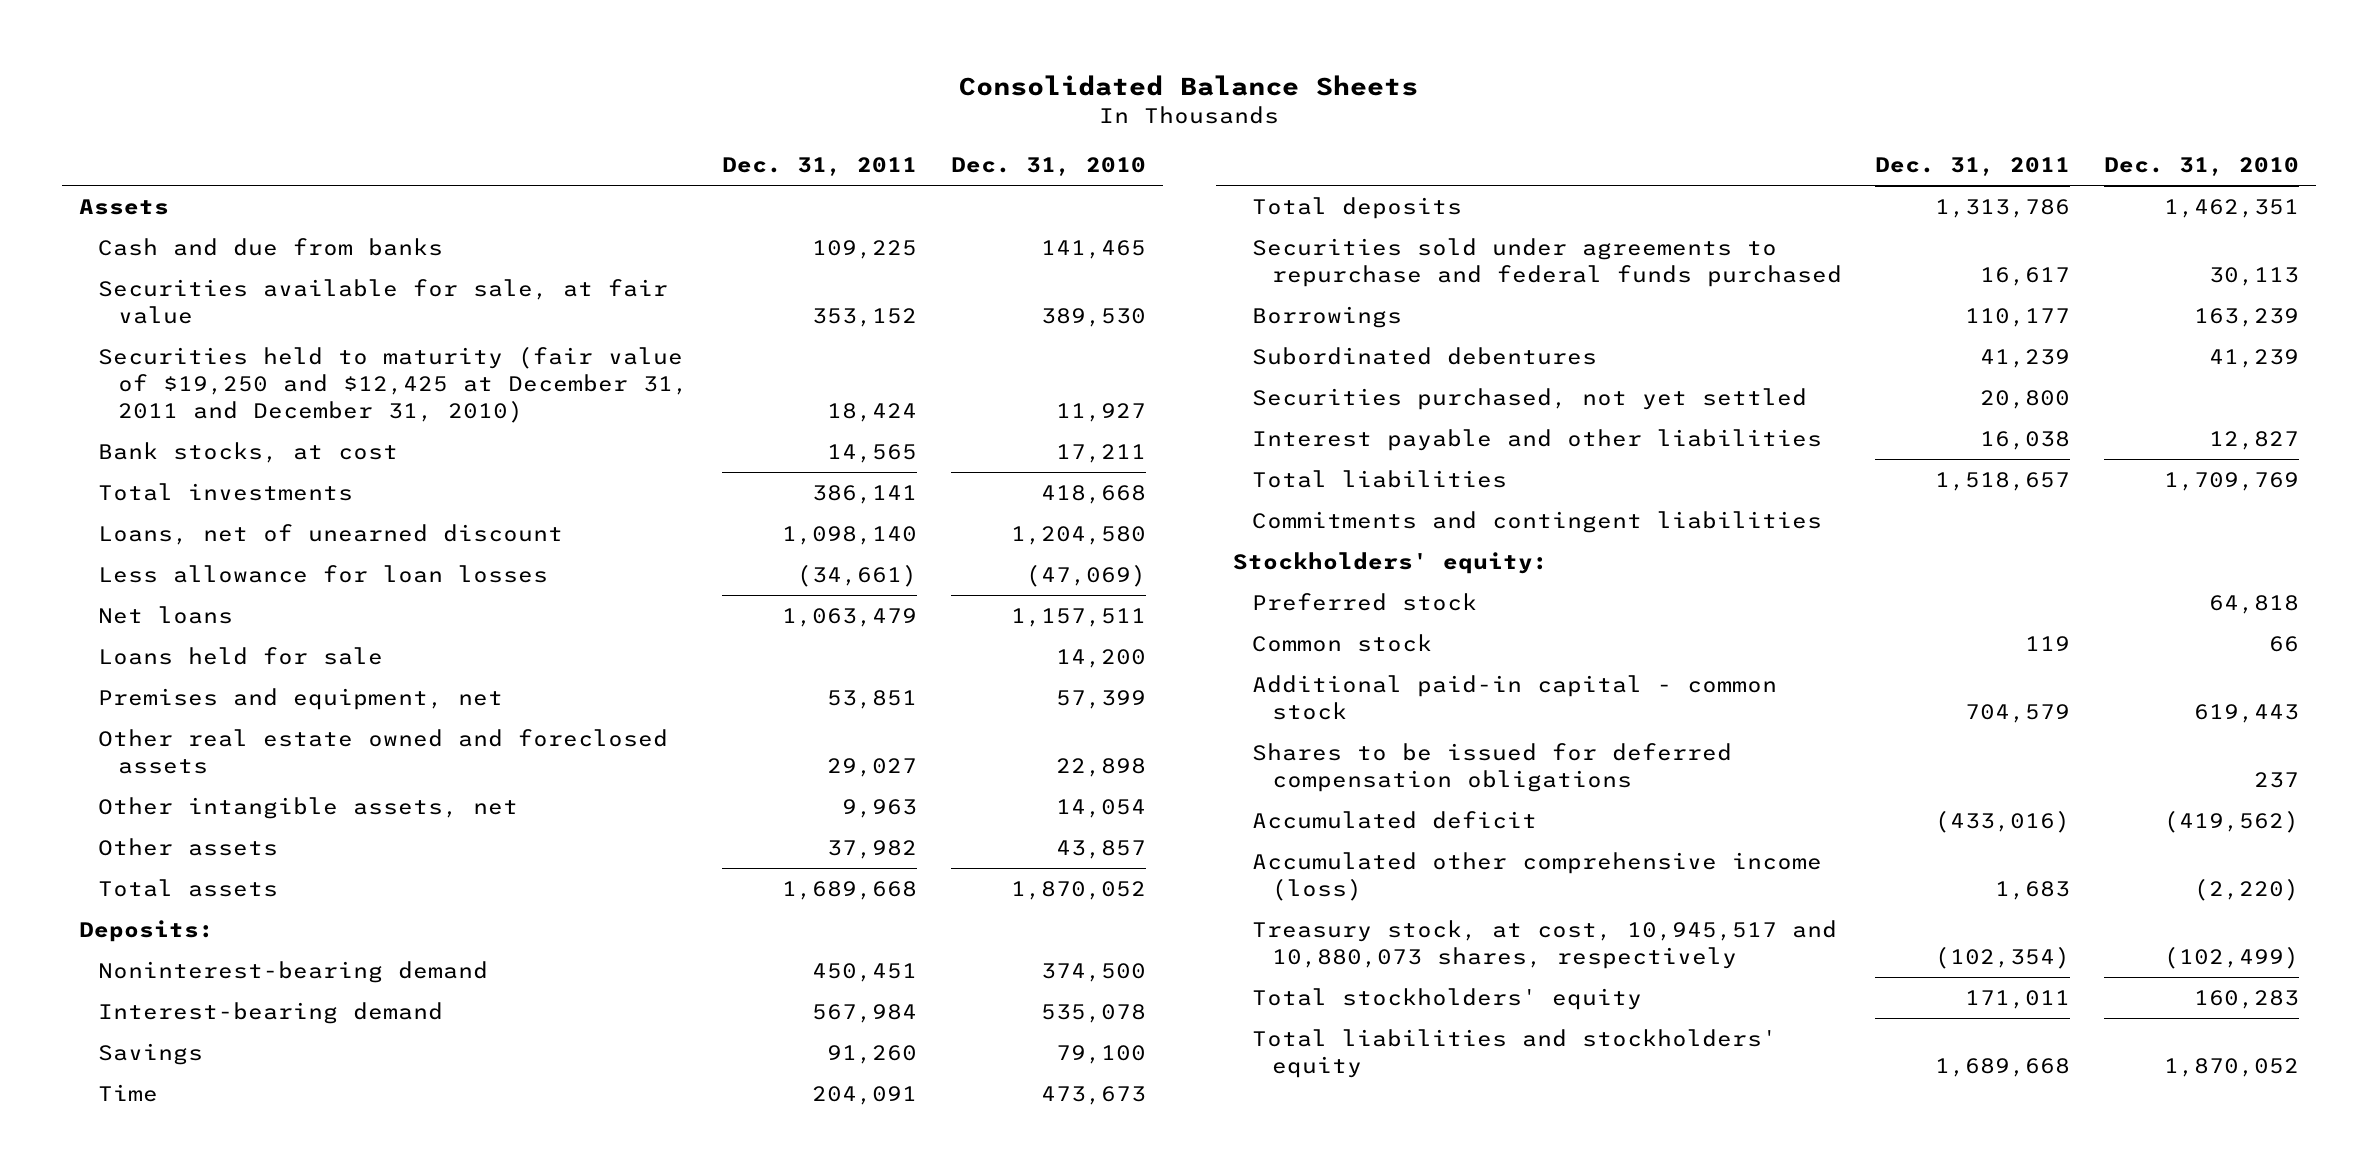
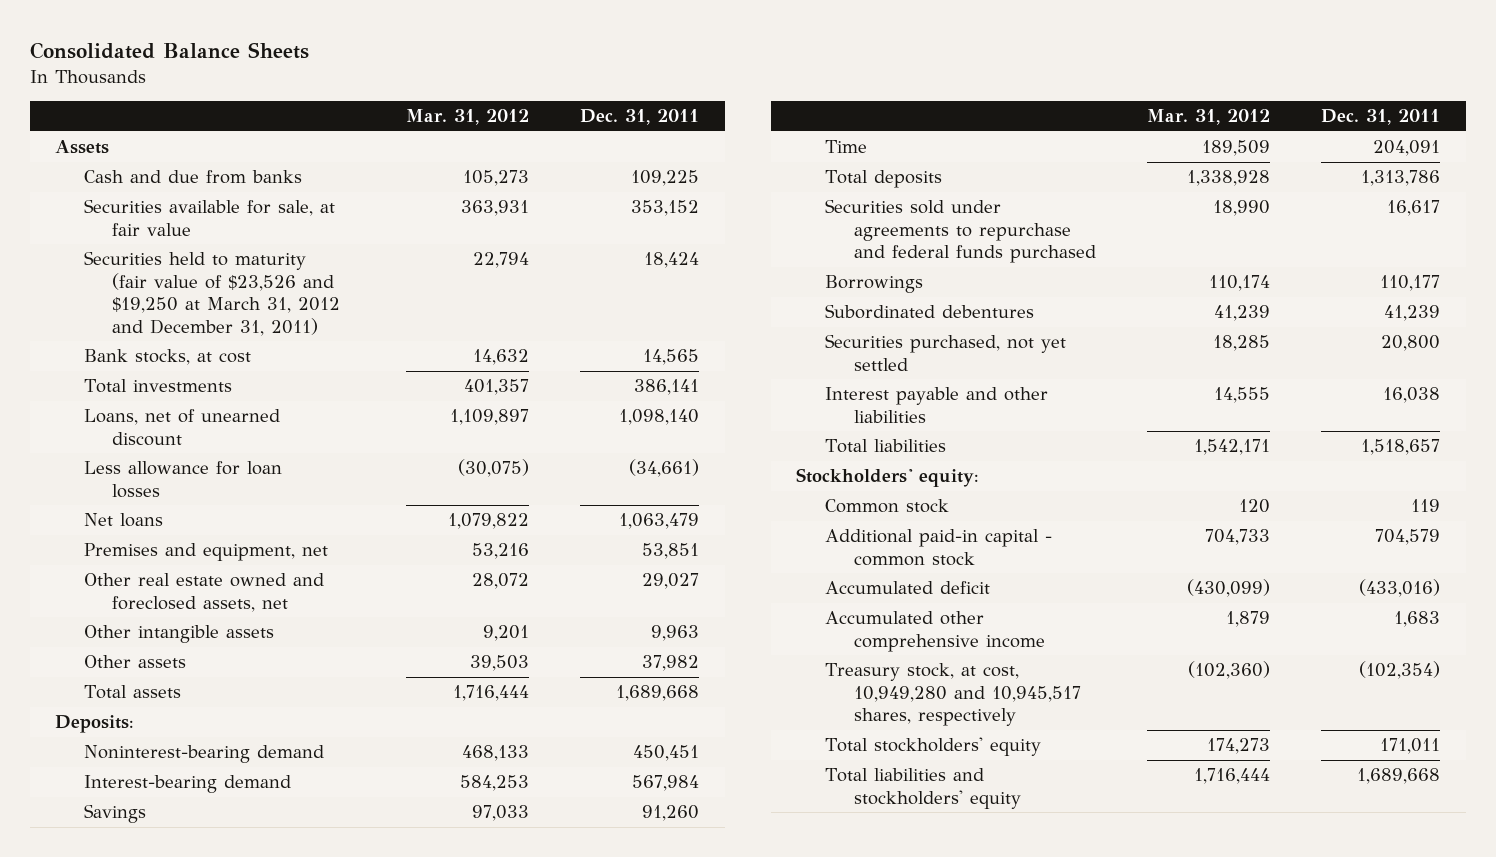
[950,157,1146,177] Dec. 31, 2010 -> none
none -> [405,109,529,126] Mar. 31, 2012
[98,345,688,424] Securities held to maturity (fair value of $19,250 and $12,425 at December 31, 2011 and December 31, 2010) -> [83,251,341,337] Securities held to maturity (fair value of $23,526 and $19,250 at March 31, 2012 and December 31, 2011)
[98,646,384,665] Loans held for sale -> none
[98,728,669,774] Other real estate owned and foreclosed assets -> [83,573,324,612] Other real estate owned and foreclosed assets, net
[98,796,519,819] Other intangible assets, net -> [83,625,274,644] Other intangible assets
[1252,510,1823,533] Commitments and contingent liabilities -> none
[1252,592,1478,611] Preferred stock -> none
[1252,742,1733,792] Shares to be issued for deferred compensation obligations -> none
[1252,851,1823,901] Accumulated other comprehensive income (loss) -> [824,611,1045,652] Accumulated other comprehensive income
[1252,919,1838,969] Treasury stock, at cost, 10,945,517 and 10,880,073 shares, respectively -> [824,663,1081,727] Treasury stock, at cost, 10,949,280 and 10,945,517 shares, respectively

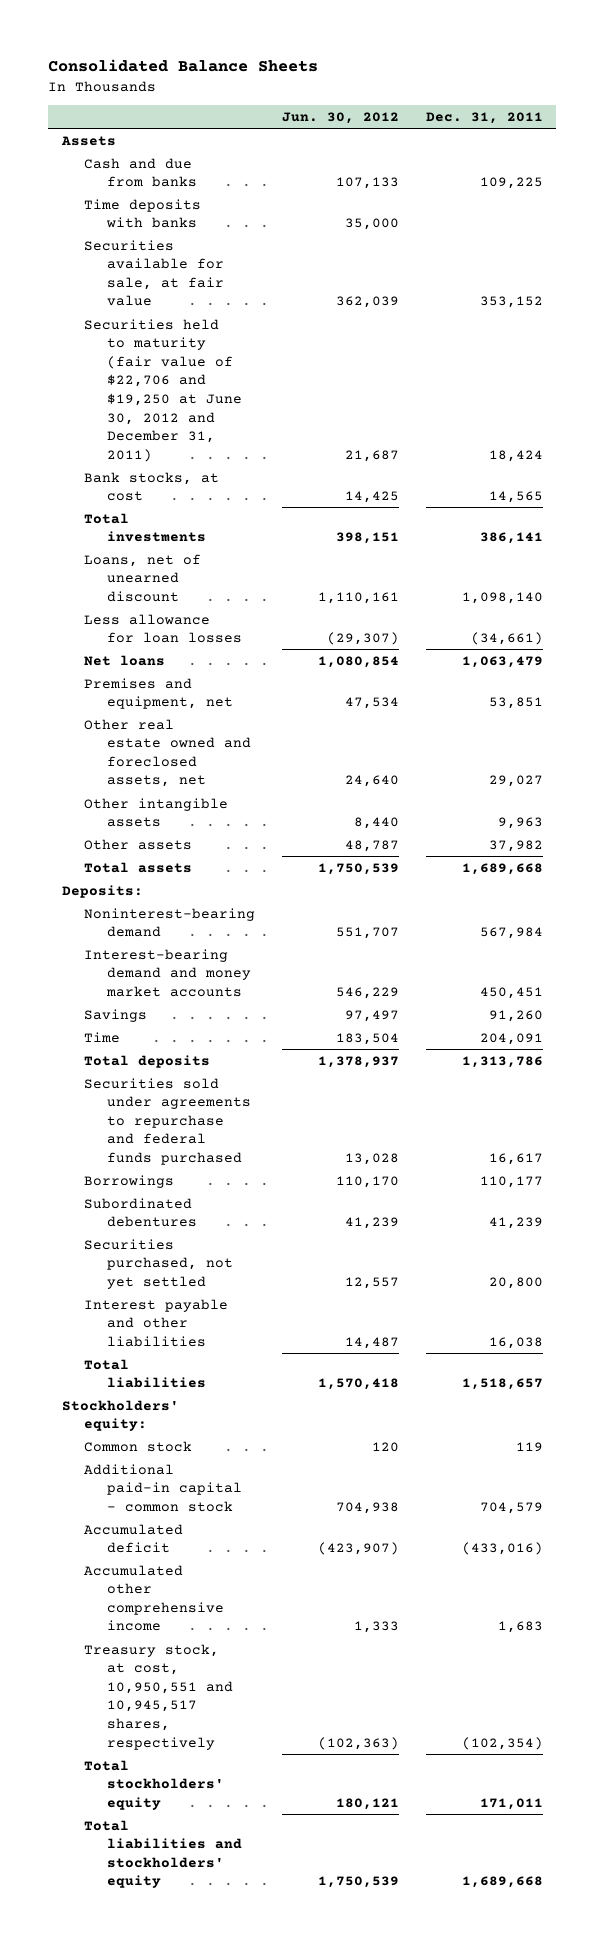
[405,109,529,126] Mar. 31, 2012 -> none
none -> [282,111,400,124] Jun. 30, 2012
none -> [84,198,202,229] Time deposits with banks
[83,251,341,337] Securities held to maturity (fair value of $23,526 and $19,250 at March 31, 2012 and December 31, 2011) -> [84,318,242,462] Securities held to maturity (fair value of $22,706 and $19,250 at June 30, 2012 and December 31, 2011)
[83,775,291,794] Interest-bearing demand -> none
[633,745,700,762] 450,451 -> [479,927,543,940] 567,984
none -> [84,948,251,997] Interest-bearing demand and money market accounts
[824,663,1081,727] Treasury stock, at cost, 10,949,280 and 10,945,517 shares, respectively -> [84,1643,233,1750] Treasury stock, at cost, 10,950,551 and 10,945,517 shares, respectively

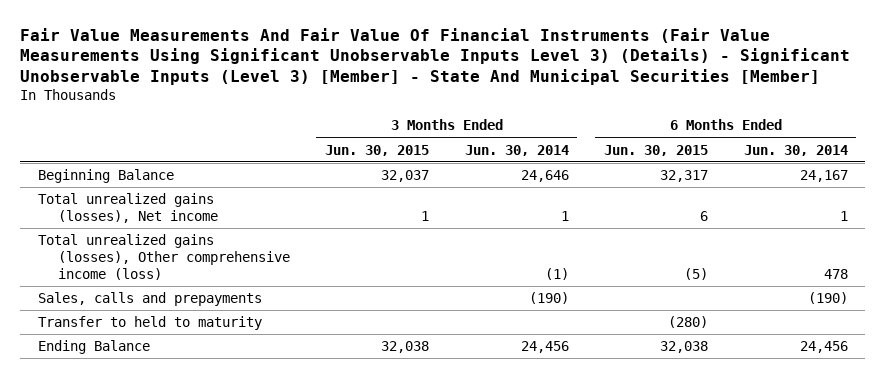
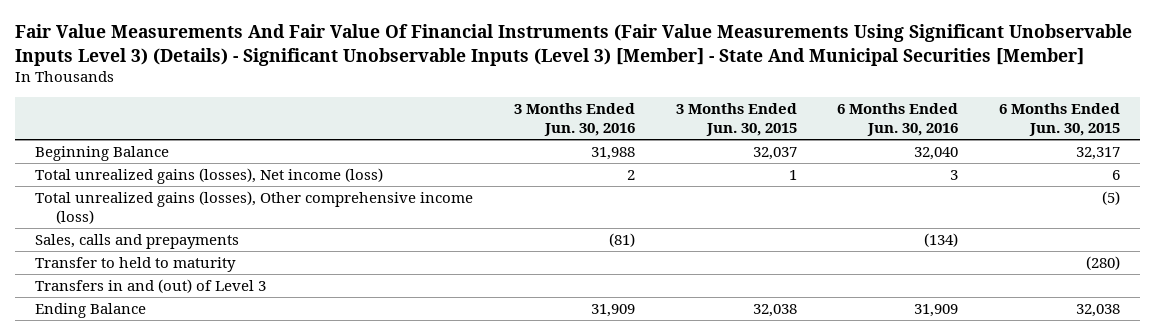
[464,144,569,156] Jun. 30, 2014 -> none
[743,144,848,156] Jun. 30, 2014 -> none
none -> [514,103,636,137] 3 Months Ended Jun. 30, 2016
none -> [837,103,959,137] 6 Months Ended Jun. 30, 2016
[37,193,218,223] Total unrealized gains (losses), Net income -> [35,168,384,185] Total unrealized gains (losses), Net income (loss)
none -> [35,279,267,294] Transfers in and (out) of Level 3

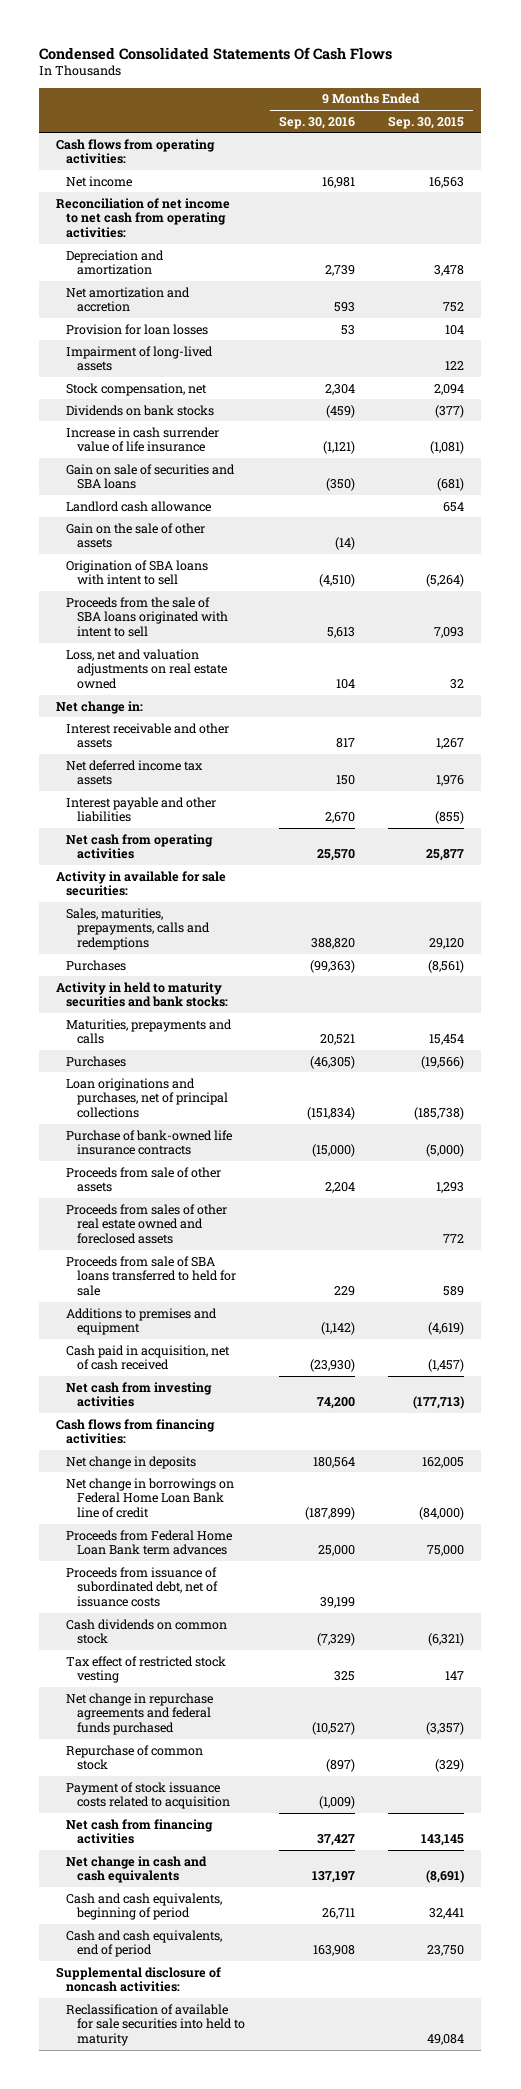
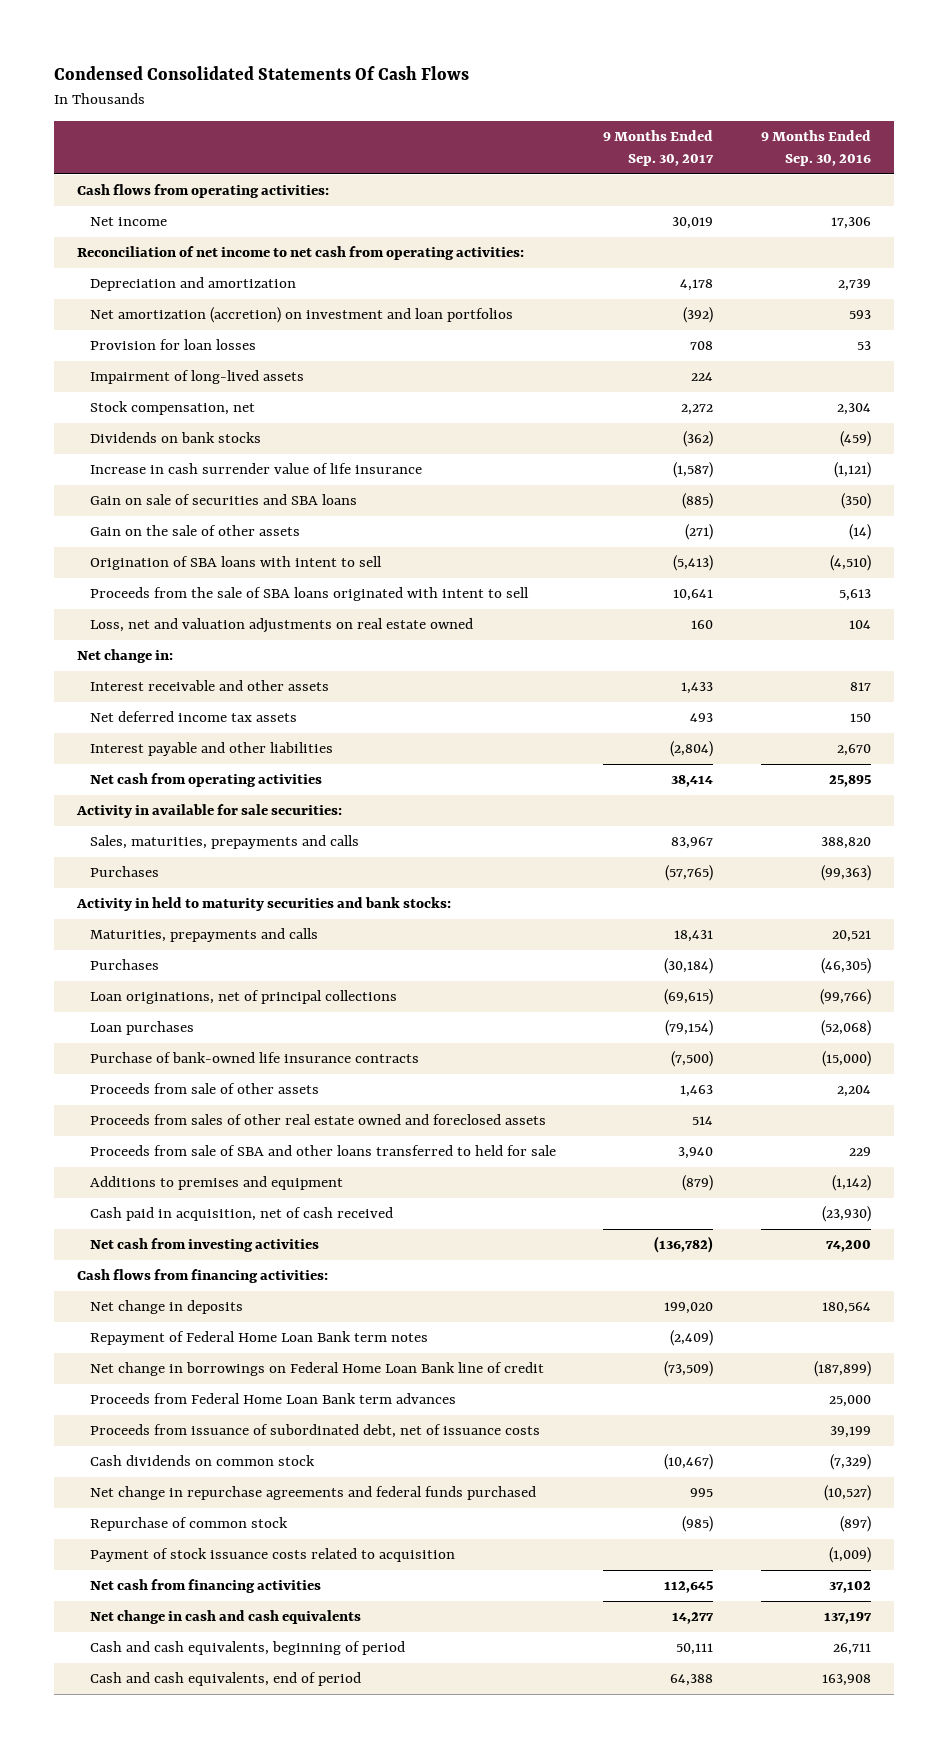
[388,115,465,129] Sep. 30, 2015 -> none
none -> [603,130,715,167] 9 Months Ended Sep. 30, 2017
[321,176,355,188] 16,981 -> [830,217,871,230] 17,306
[66,286,191,313] Net amortization and accretion -> [89,307,513,324] Net amortization (accretion) on investment and loan portfolios
[66,500,212,512] Landlord cash allowance -> none
[316,849,355,862] 25,570 -> [828,775,871,788] 25,895
[66,907,210,950] Sales, maturities, prepayments, calls and redemptions -> [89,835,359,850] Sales, maturities, prepayments and calls
[66,1077,228,1118] Loan originations and purchases, net of principal collections -> [89,990,397,1005] Loan originations, net of principal collections
[306,1106,355,1120] (151,834) -> [819,989,871,1006] (99,766)
none -> [89,1021,194,1036] Loan purchases
[66,1255,236,1296] Proceeds from sale of SBA loans transferred to held for sale -> [89,1145,556,1157] Proceeds from sale of SBA and other loans transferred to held for sale
none -> [89,1331,428,1346] Repayment of Federal Home Loan Bank term notes
[66,1655,227,1684] Tax effect of restricted stock vesting -> none
[316,1834,355,1847] 37,427 -> [828,1581,871,1594] 37,102
[56,1966,222,1993] Supplemental disclosure of noncash activities: -> none
[66,2003,245,2046] Reclassification of available for sale securities into held to maturity -> none

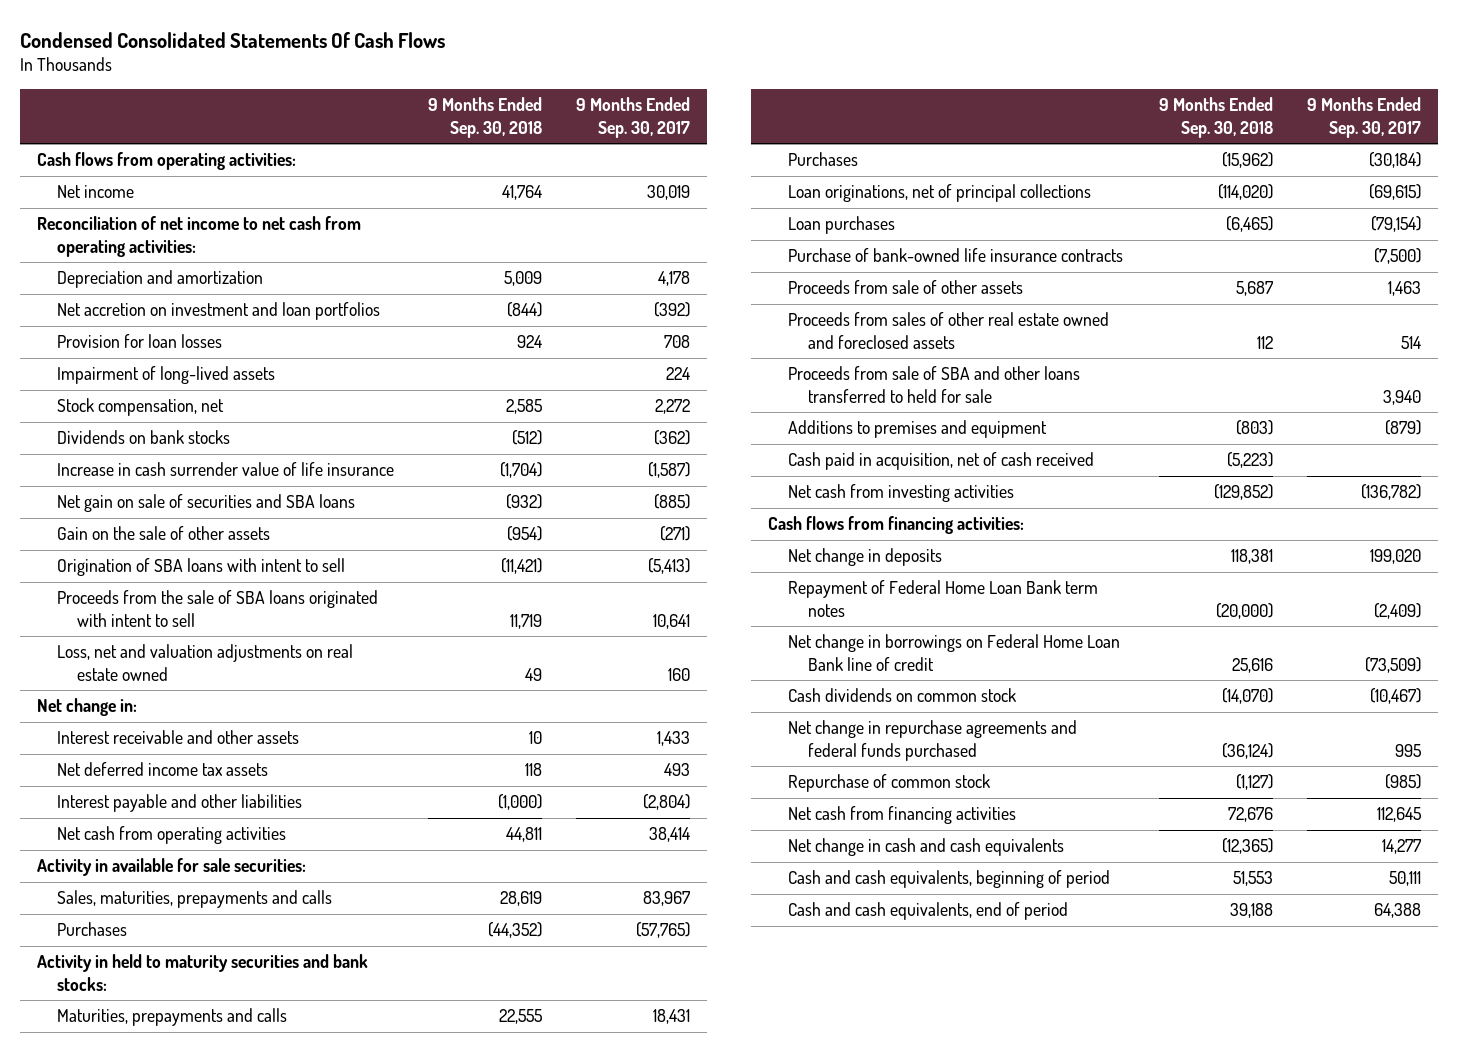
[760,130,871,167] 9 Months Ended Sep. 30, 2016 -> none
none -> [428,97,543,139] 9 Months Ended Sep. 30, 2018
[89,307,513,324] Net amortization (accretion) on investment and loan portfolios -> [57,302,381,321] Net accretion on investment and loan portfolios
[89,494,357,506] Gain on sale of securities and SBA loans -> [57,494,356,513] Net gain on sale of securities and SBA loans
[89,1393,456,1405] Proceeds from Federal Home Loan Bank term advances -> none
[89,1424,540,1439] Proceeds from issuance of subordinated debt, net of issuance costs -> none
[89,1548,455,1563] Payment of stock issuance costs related to acquisition -> none

